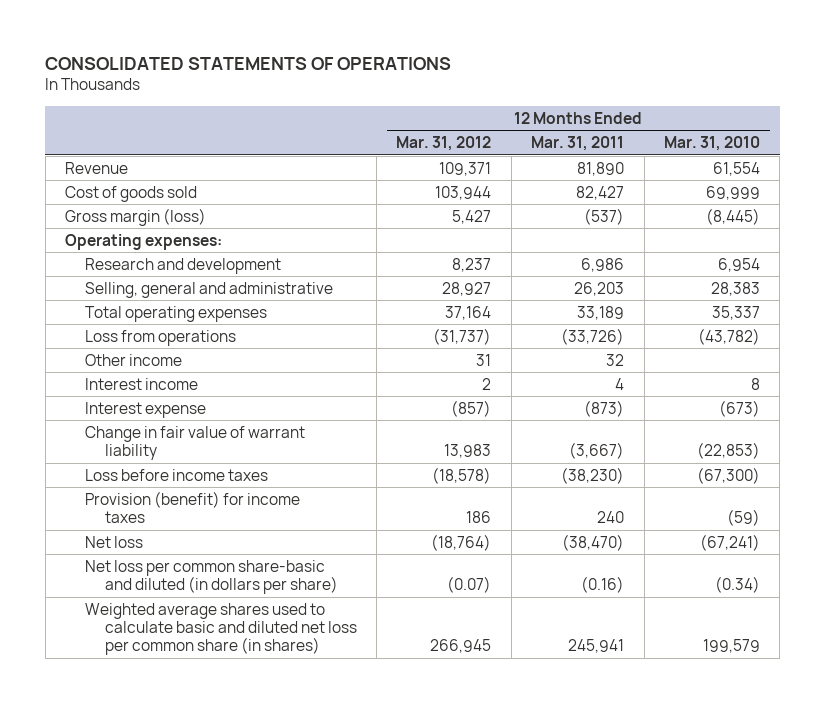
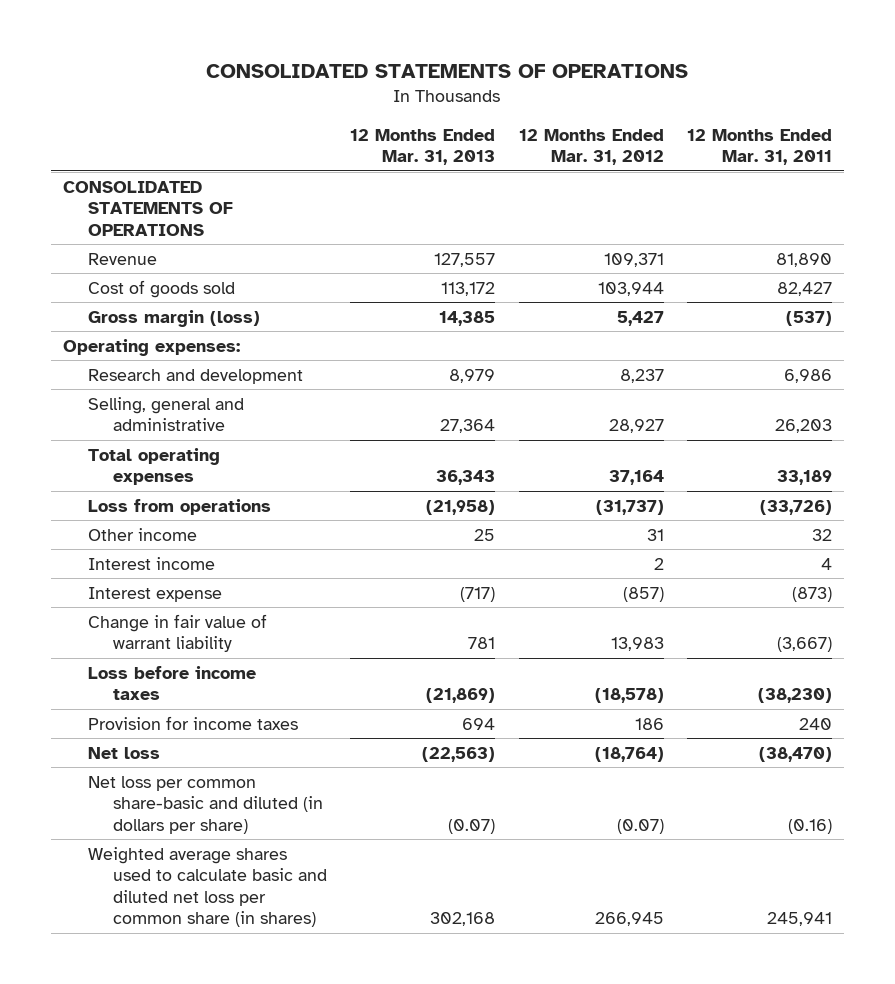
[663,136,760,152] Mar. 31, 2010 -> none
none -> [350,128,496,165] 12 Months Ended Mar. 31, 2013
none -> [62,180,233,236] CONSOLIDATED STATEMENTS OF OPERATIONS
[85,490,301,524] Provision (benefit) for income taxes -> [87,715,298,730] Provision for income taxes

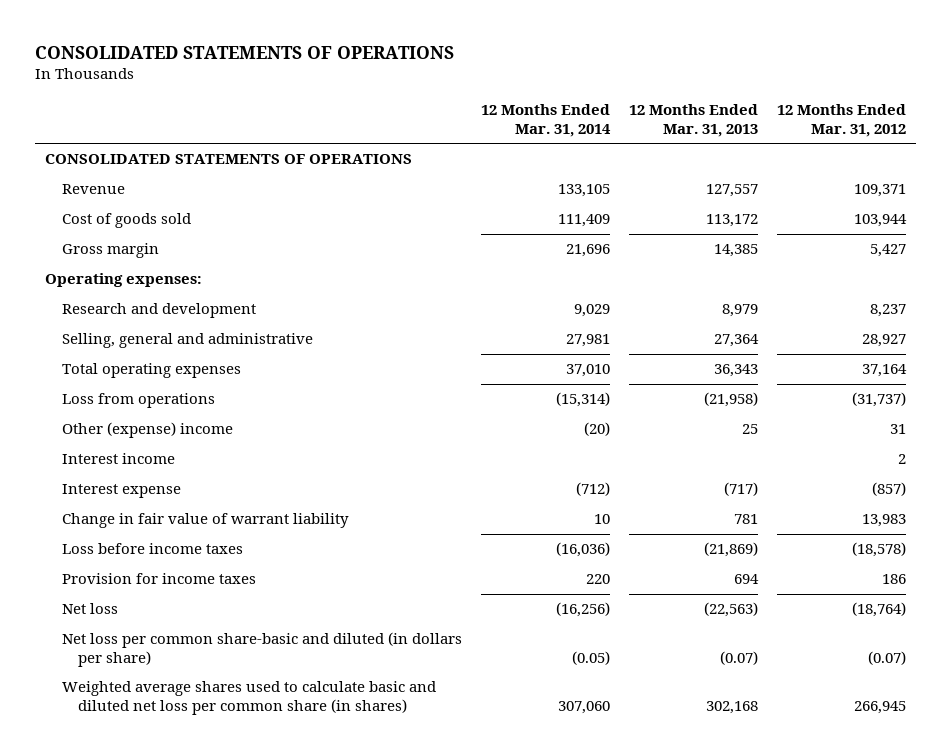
[687,128,833,165] 12 Months Ended Mar. 31, 2011 -> none
none -> [480,103,611,137] 12 Months Ended Mar. 31, 2014
[87,309,260,327] Gross margin (loss) -> [61,243,159,259] Gross margin
[87,527,197,541] Other income -> [61,422,233,439] Other (expense) income

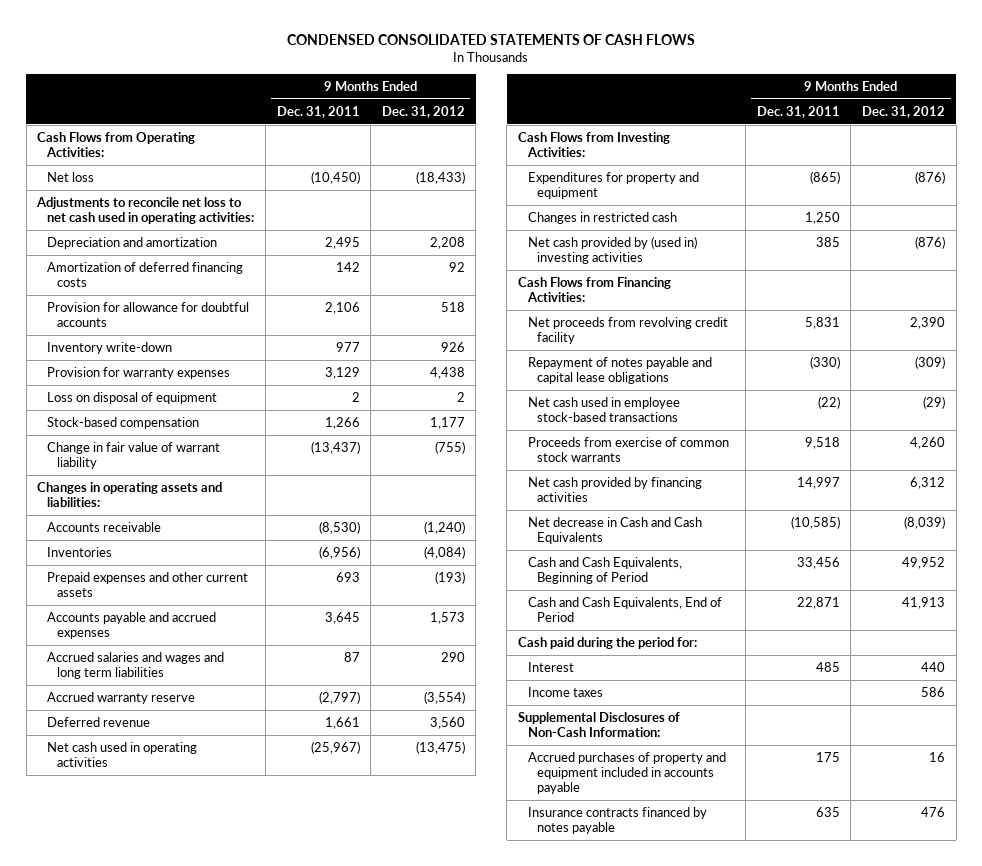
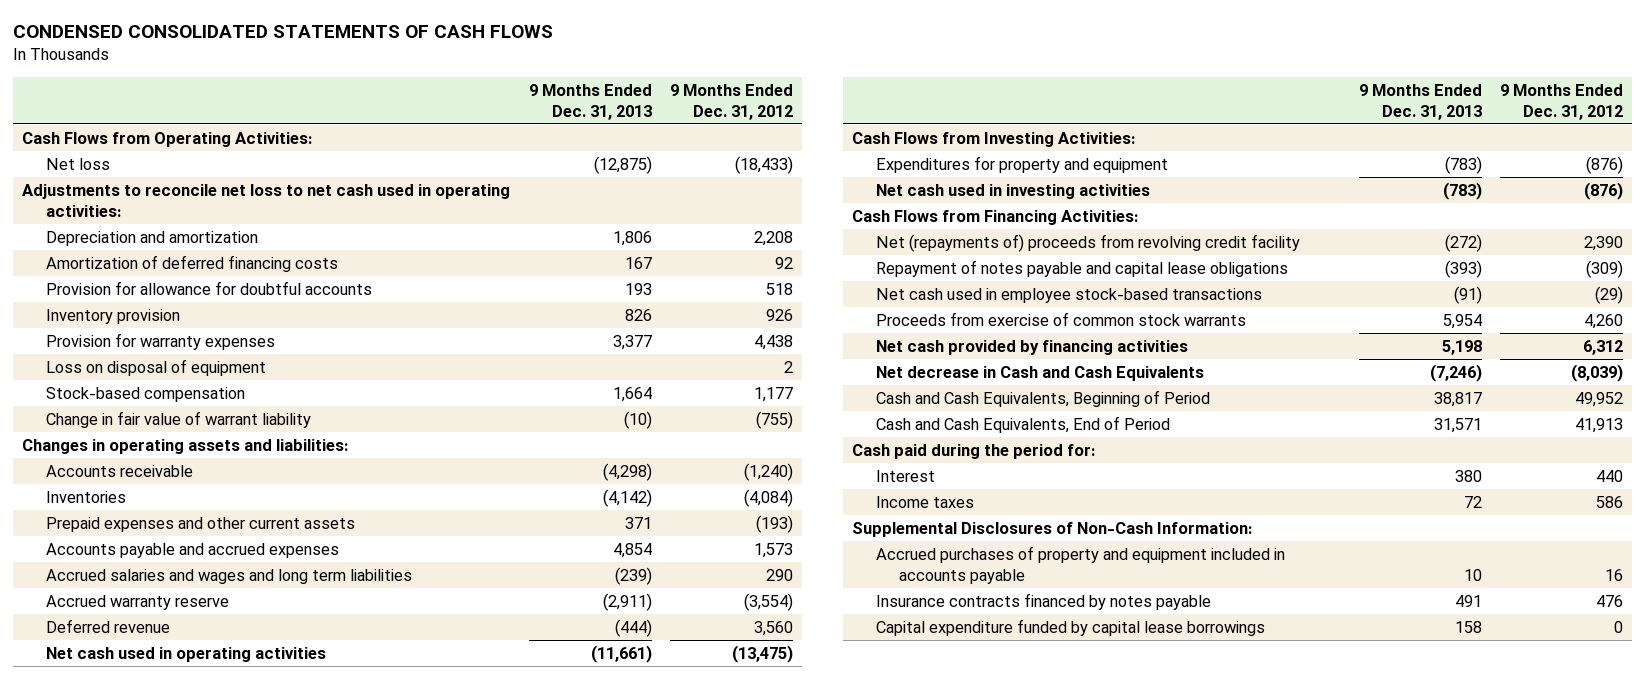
[276,105,360,118] Dec. 31, 2011 -> none
none -> [528,83,652,120] 9 Months Ended Dec. 31, 2013
[47,341,173,354] Inventory write-down -> [45,308,180,324] Inventory provision
[527,211,677,224] Changes in restricted cash -> none
[527,235,697,264] Net cash provided by (used in) investing activities -> [875,183,1150,199] Net cash used in investing activities
[527,316,728,344] Net proceeds from revolving credit facility -> [875,233,1300,252] Net (repayments of) proceeds from revolving credit facility
none -> [875,618,1265,636] Capital expenditure funded by capital lease borrowings

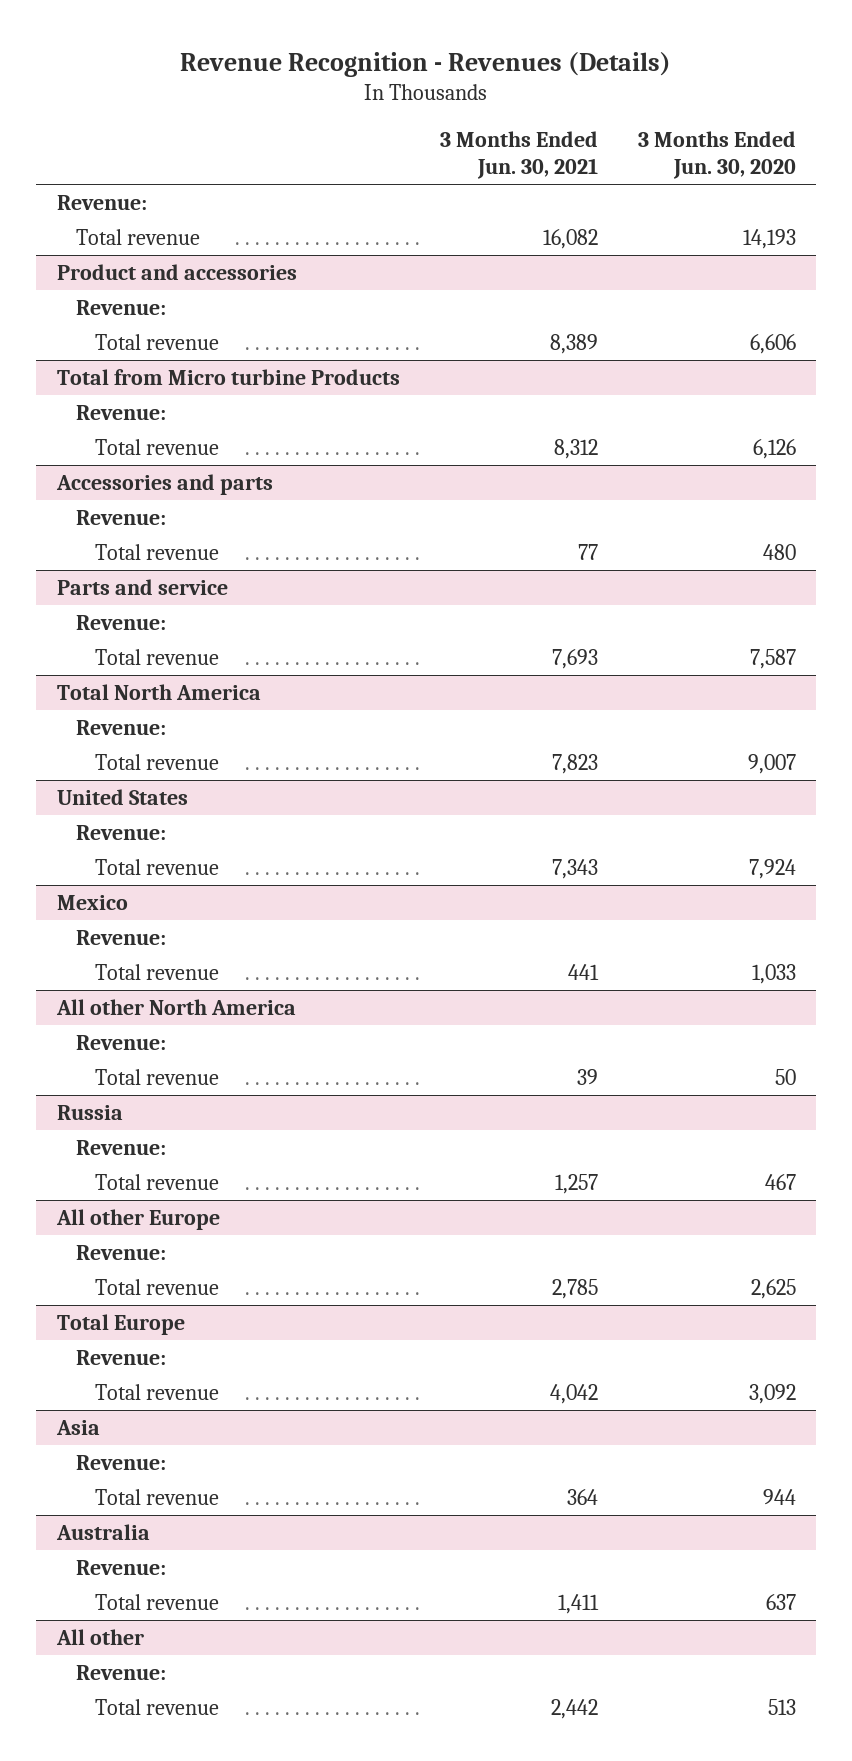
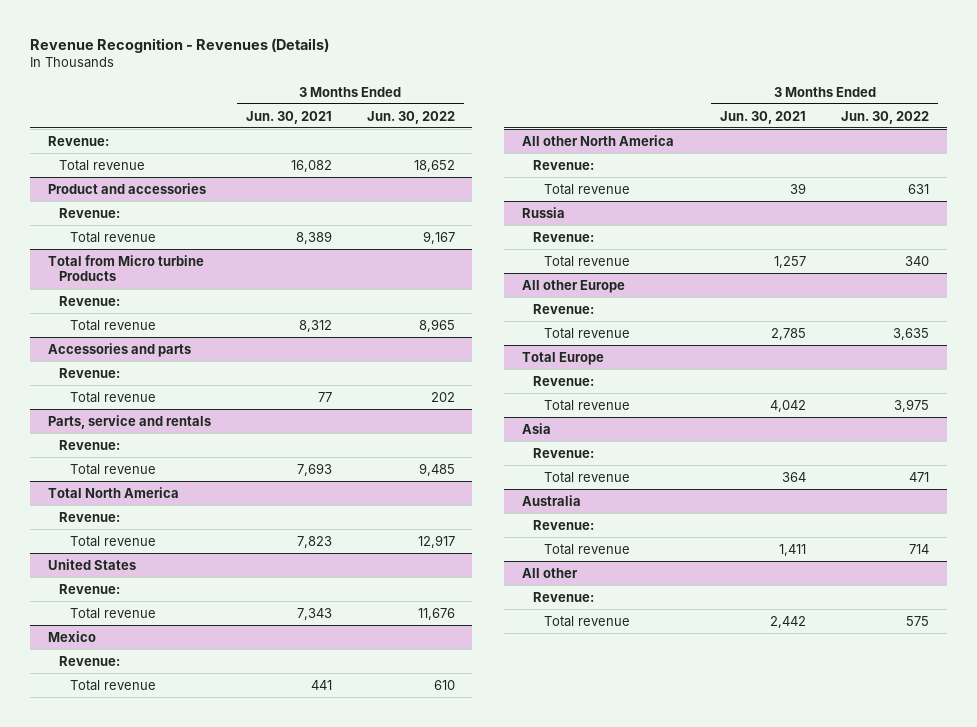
[637,131,796,179] 3 Months Ended Jun. 30, 2020 -> none
none -> [366,110,455,124] Jun. 30, 2022
[56,578,228,595] Parts and service -> [47,414,211,429] Parts, service and rentals

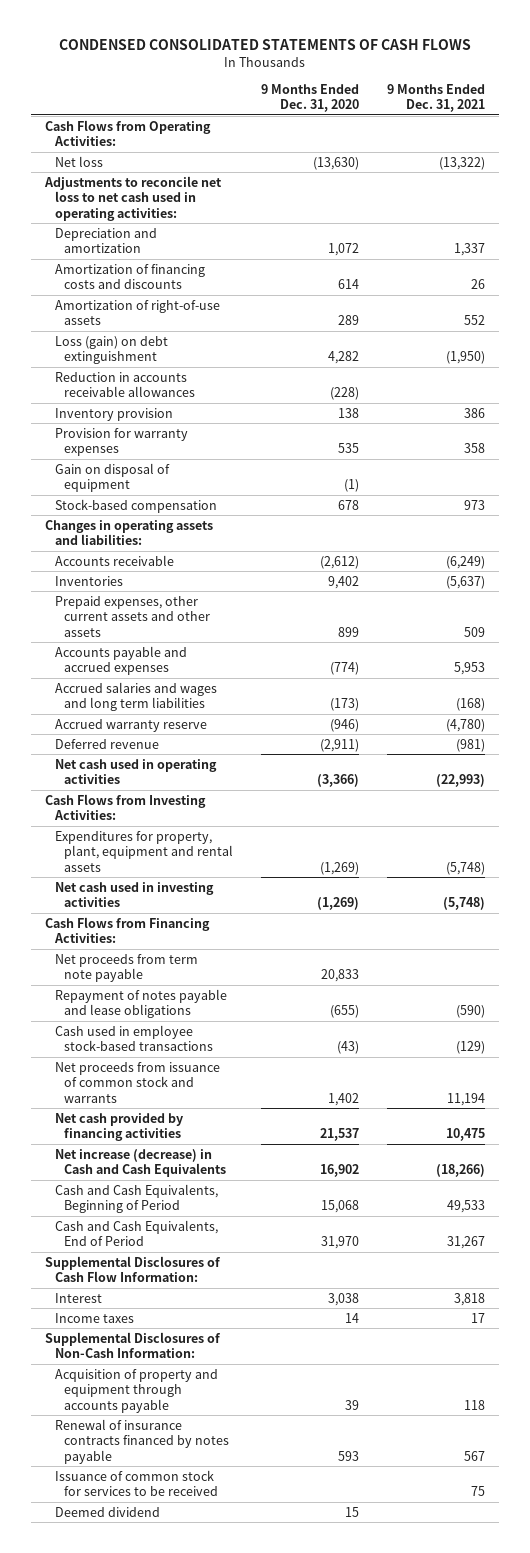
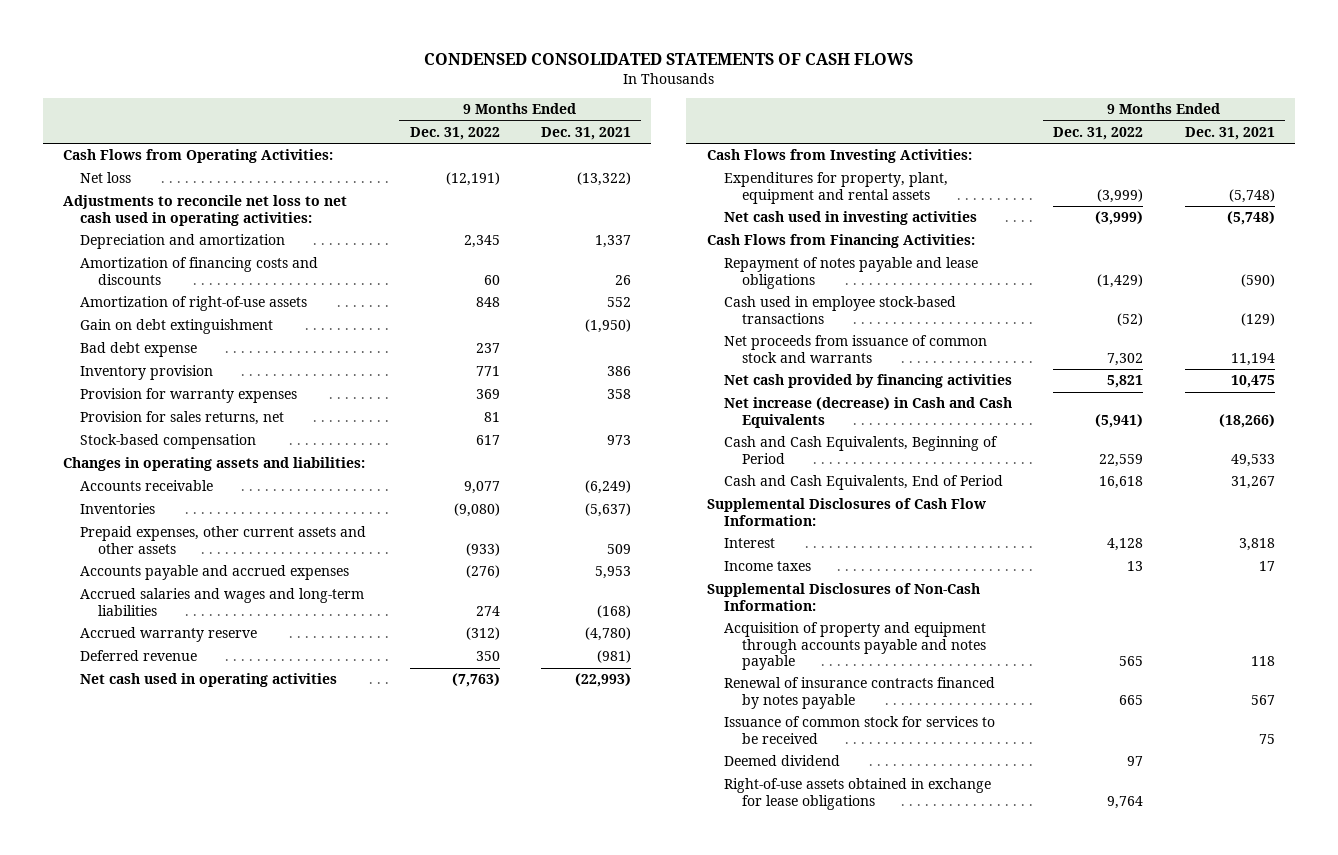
[261,83,360,113] 9 Months Ended Dec. 31, 2020 -> none
none -> [409,126,500,140] Dec. 31, 2022
[54,371,196,398] Reduction in accounts receivable allowances -> none
[54,335,168,365] Loss (gain) on debt extinguishment -> [80,319,274,335] Gain on debt extinguishment
none -> [80,342,198,358] Bad debt expense
[54,462,170,493] Gain on disposal of equipment -> none
none -> [80,411,285,426] Provision for sales returns, net
[54,681,217,712] Accrued salaries and wages and long term liabilities -> [80,588,365,616] Accrued salaries and wages and long-term liabilities
[54,953,198,983] Net proceeds from term note payable -> none
[54,1368,218,1413] Acquisition of property and equipment through accounts payable -> [724,622,987,671] Acquisition of property and equipment through accounts payable and notes payable
none -> [724,778,992,810] Right-of-use assets obtained in exchange for lease obligations

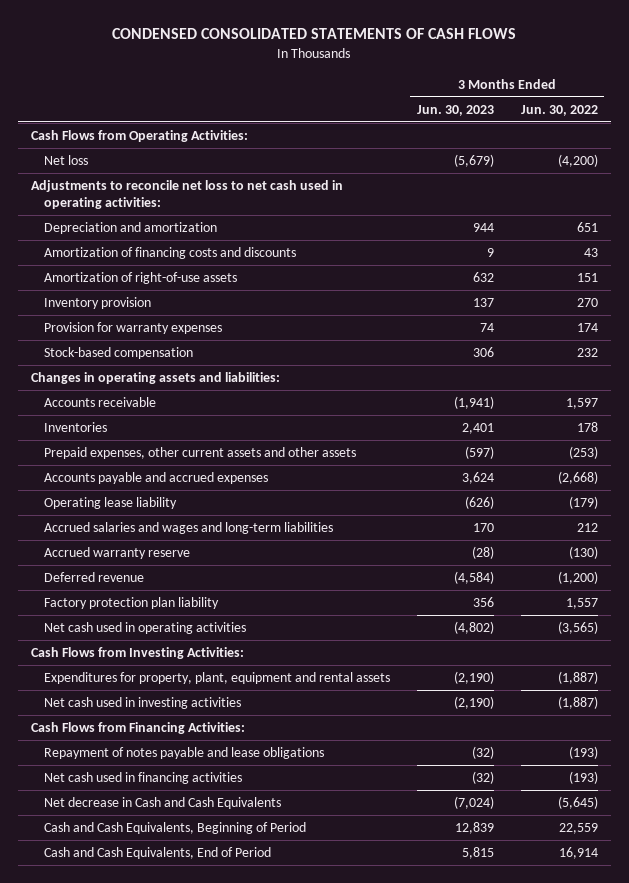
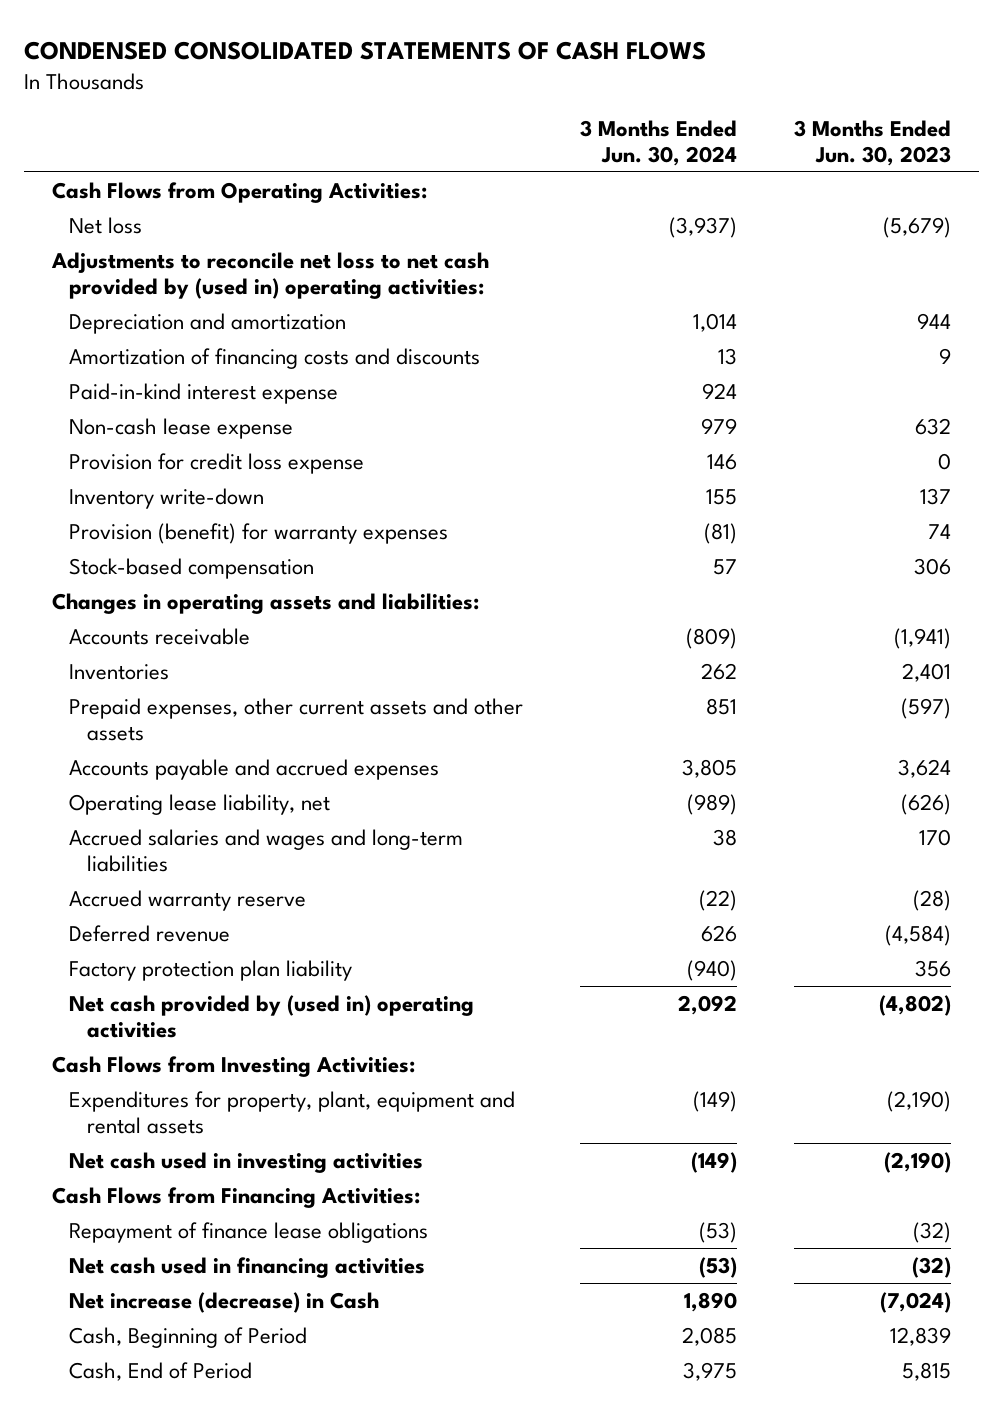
[520,104,598,116] Jun. 30, 2022 -> none
none -> [580,119,738,166] 3 Months Ended Jun. 30, 2024
[31,179,344,209] Adjustments to reconcile net loss to net cash used in operating activities: -> [51,251,490,299] Adjustments to reconcile net loss to net cash provided by (used in) operating activities:
none -> [69,382,339,404] Paid-in-kind interest expense
[43,271,237,284] Amortization of right-of-use assets -> [69,417,294,439] Non-cash lease expense
none -> [69,452,365,474] Provision for credit loss expense
[43,296,151,309] Inventory provision -> [69,487,265,509] Inventory write-down
[43,321,222,334] Provision for warranty expenses -> [69,522,449,544] Provision (benefit) for warranty expenses
[43,496,177,509] Operating lease liability -> [69,793,331,815] Operating lease liability, net
[43,621,246,634] Net cash used in operating activities -> [69,994,475,1038] Net cash provided by (used in) operating activities
[43,746,324,759] Repayment of notes payable and lease obligations -> [69,1221,429,1243] Repayment of finance lease obligations
[43,796,281,809] Net decrease in Cash and Cash Equivalents -> [69,1291,380,1313] Net increase (decrease) in Cash
[43,821,306,834] Cash and Cash Equivalents, Beginning of Period -> [69,1326,308,1348] Cash, Beginning of Period
[43,846,271,859] Cash and Cash Equivalents, End of Period -> [69,1361,253,1381] Cash, End of Period

